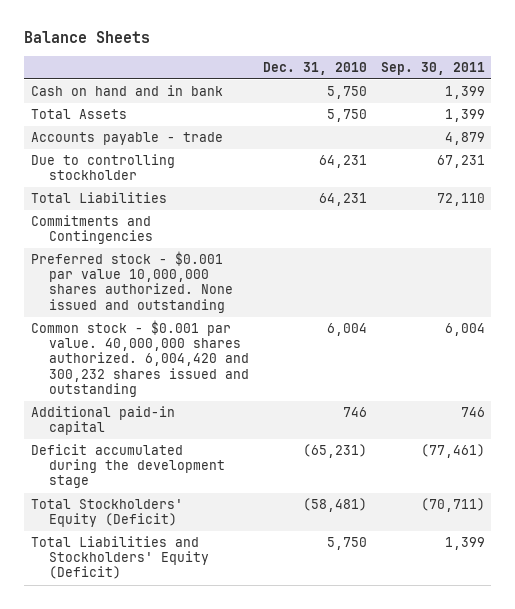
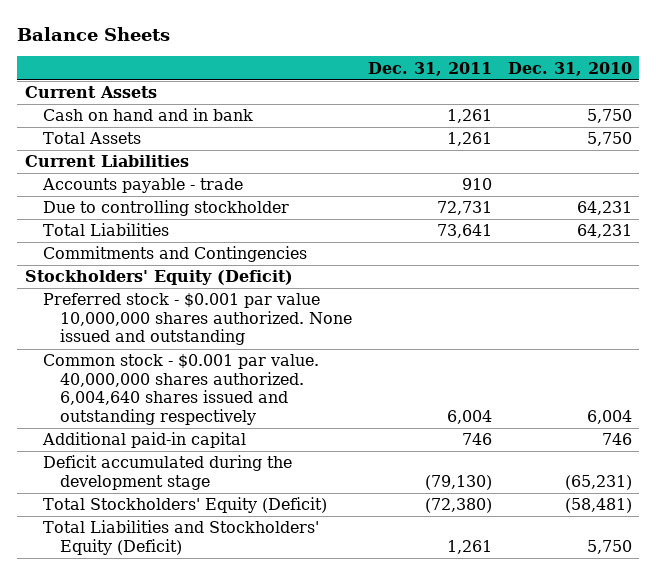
[380,61,485,75] Sep. 30, 2011 -> none
none -> [367,61,492,76] Dec. 31, 2011
none -> [24,86,157,99] Current Assets
none -> [24,155,189,168] Current Liabilities
none -> [24,270,293,286] Stockholders' Equity (Deficit)
[30,320,249,397] Common stock - $0.001 par value. 40,000,000 shares authorized. 6,004,420 and 300,232 shares issued and outstanding -> [42,354,319,425] Common stock - $0.001 par value. 40,000,000 shares authorized. 6,004,640 shares issued and outstanding respectively

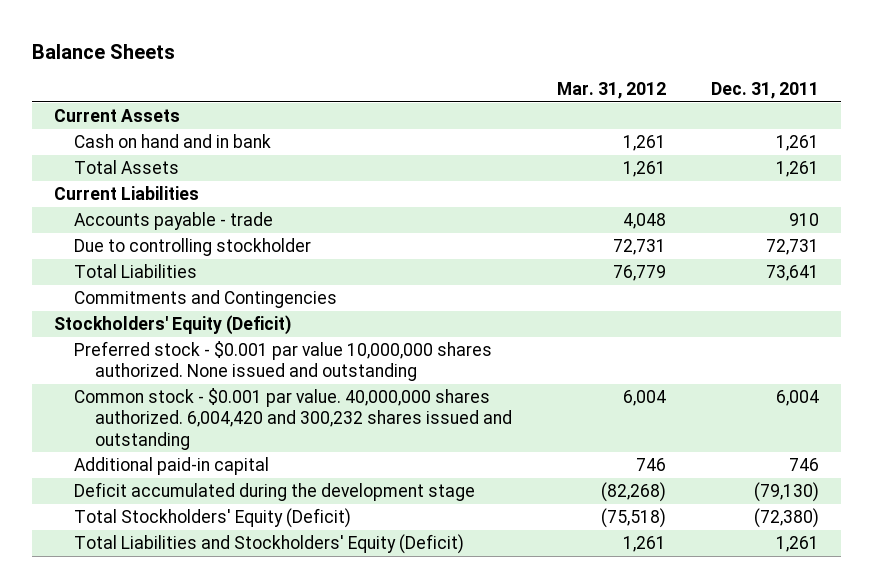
[507,61,632,76] Dec. 31, 2010 -> none
none -> [556,82,666,100] Mar. 31, 2012
[42,354,319,425] Common stock - $0.001 par value. 40,000,000 shares authorized. 6,004,640 shares issued and outstanding respectively -> [74,388,512,450] Common stock - $0.001 par value. 40,000,000 shares authorized. 6,004,420 and 300,232 shares issued and outstanding

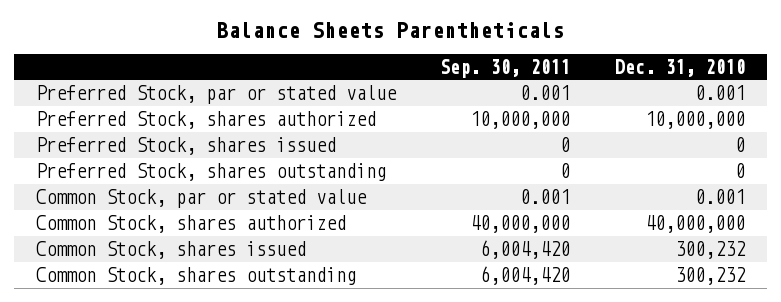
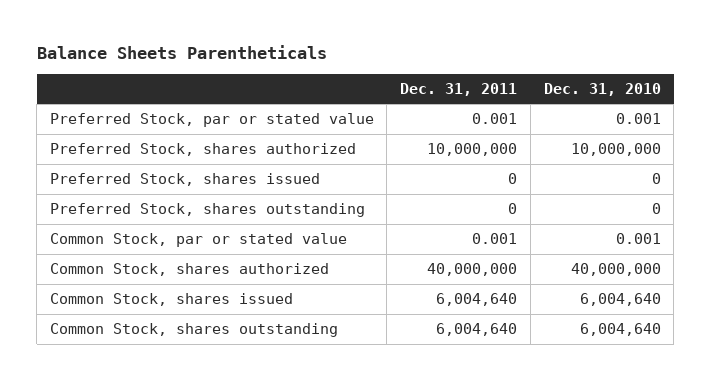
[440,58,571,78] Sep. 30, 2011 -> none
none -> [400,82,518,96] Dec. 31, 2011
[674,240,746,259] 300,232 -> [579,293,661,307] 6,004,640
[674,266,746,285] 300,232 -> [579,323,661,337] 6,004,640

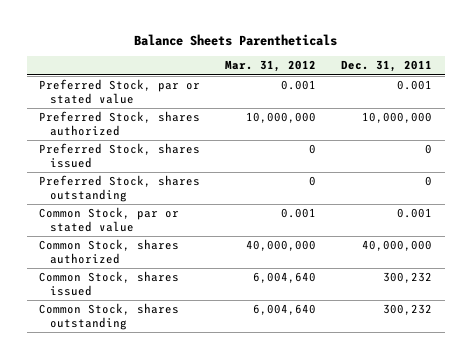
[543,82,661,96] Dec. 31, 2010 -> none
none -> [225,60,317,73] Mar. 31, 2012
[436,293,518,307] 6,004,640 -> [383,272,433,284] 300,232
[436,323,518,337] 6,004,640 -> [383,304,433,316] 300,232

